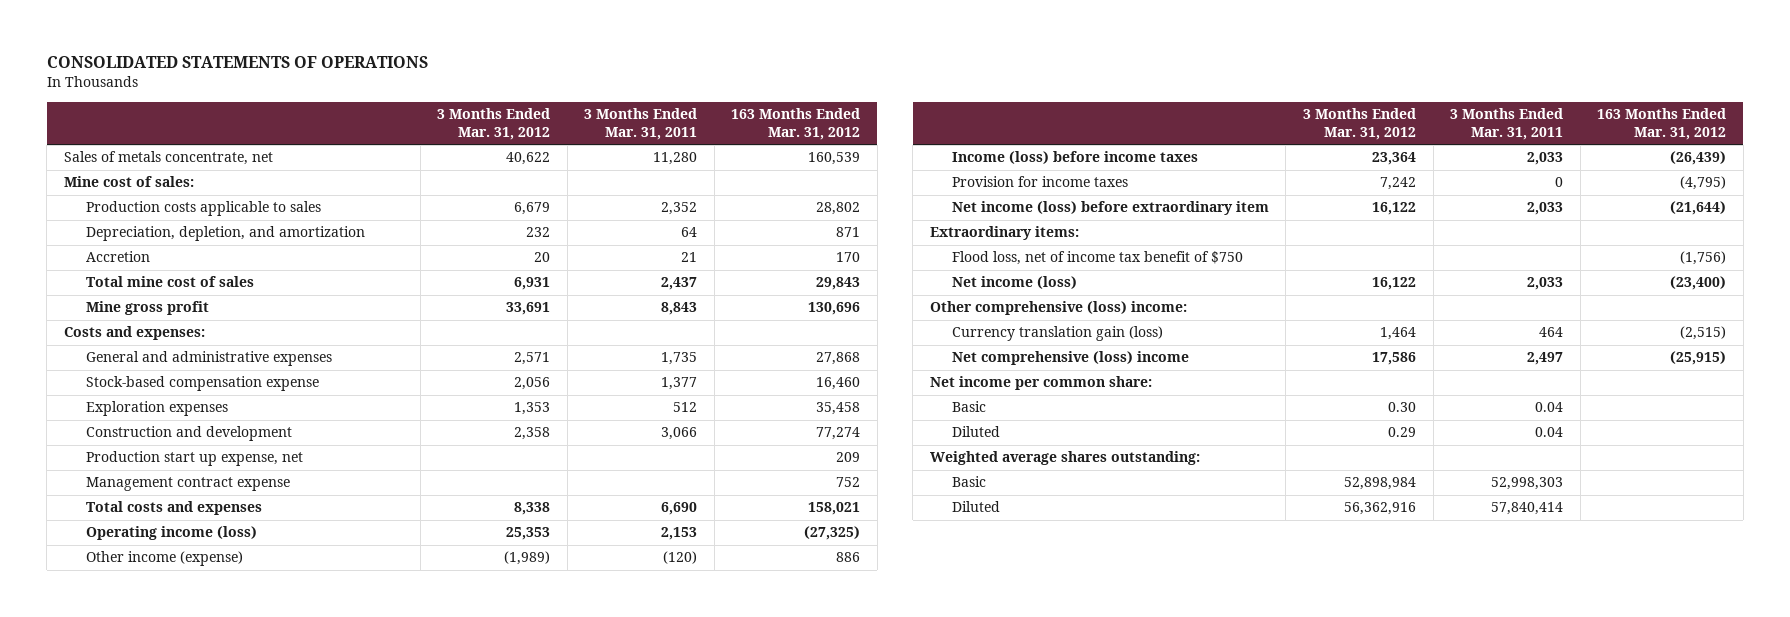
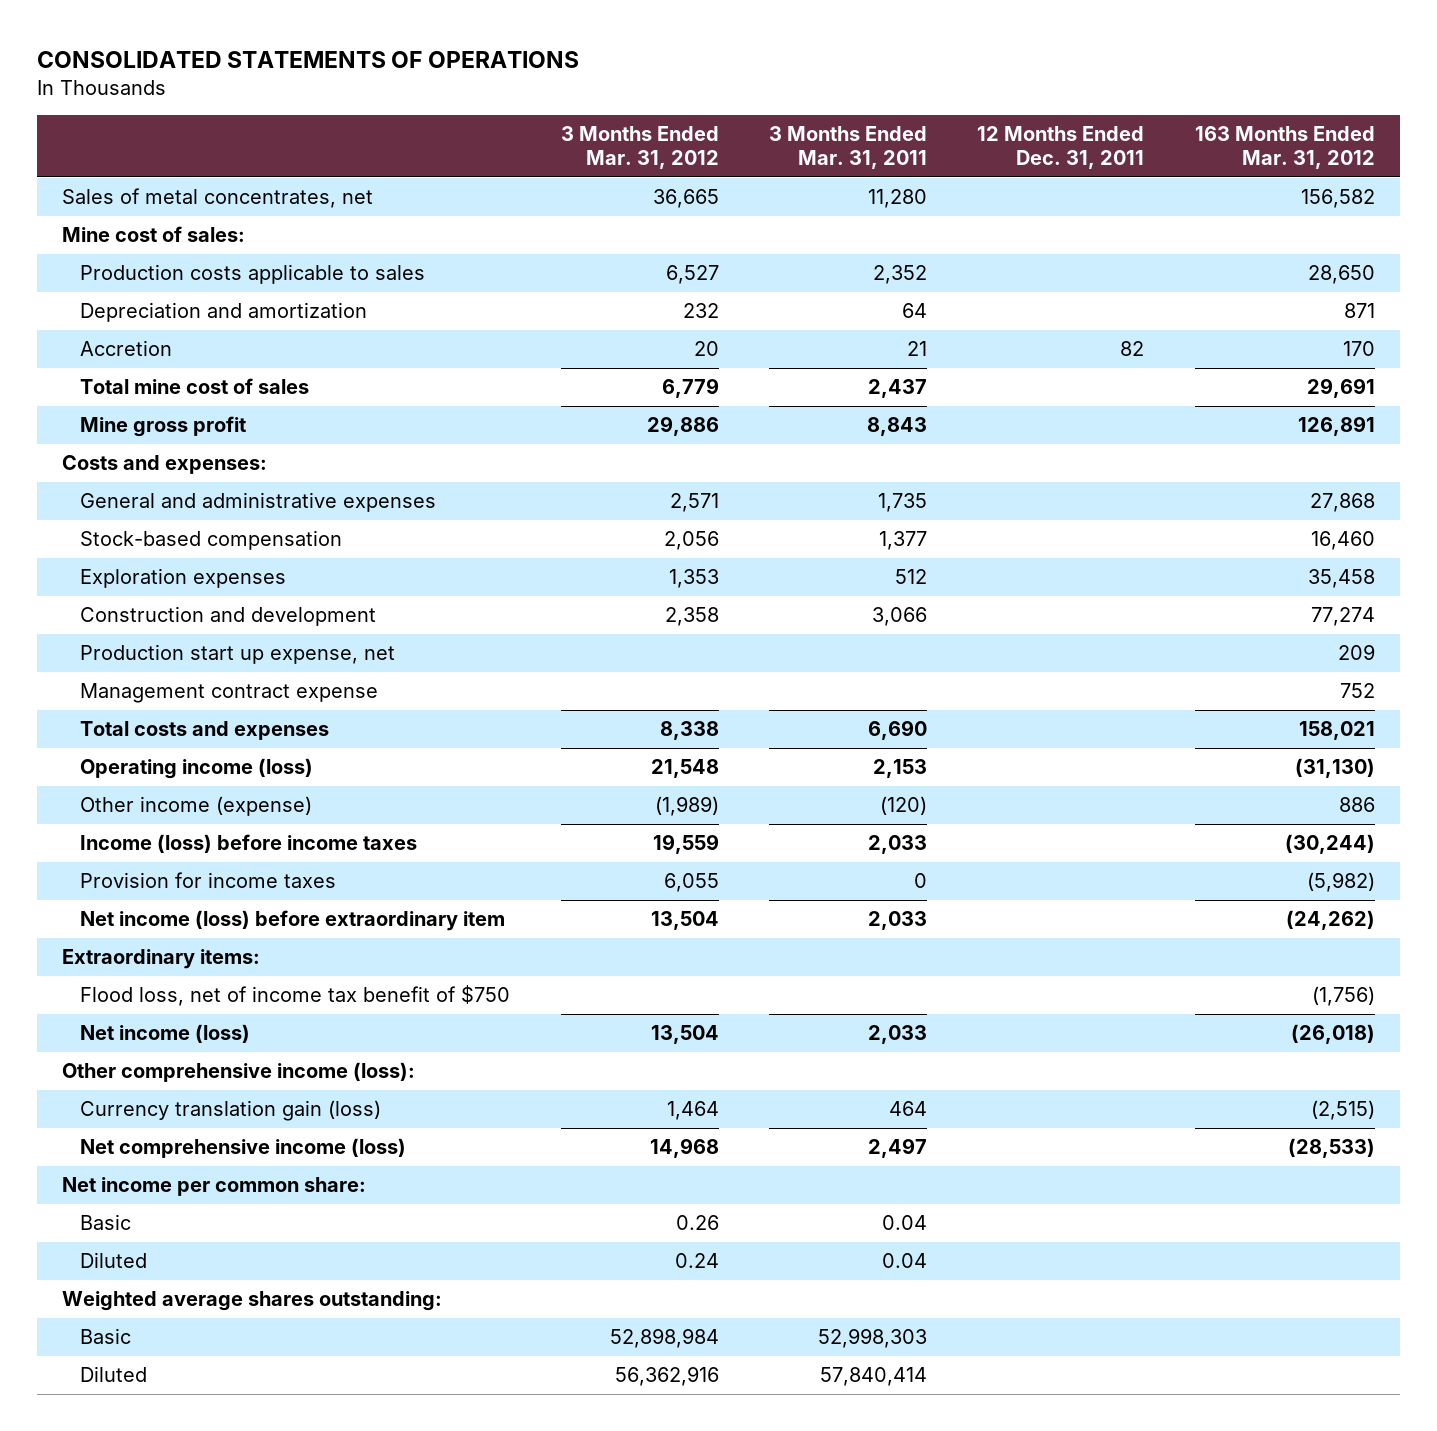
none -> [977,126,1145,170] 12 Months Ended Dec. 31, 2011
[63,151,273,166] Sales of metals concentrate, net -> [62,188,374,209] Sales of metal concentrates, net
[506,152,551,166] 40,622 -> [652,189,719,209] 36,665
[808,152,861,166] 160,539 -> [1300,189,1375,209] 156,582
[514,202,551,216] 6,679 -> [665,265,719,285] 6,527
[816,202,861,216] 28,802 -> [1307,265,1375,285] 28,650
[86,226,366,242] Depreciation, depletion, and amortization -> [80,302,368,323] Depreciation and amortization
[514,277,551,291] 6,931 -> [661,378,719,399] 6,779
[816,277,861,291] 29,843 -> [1306,378,1375,399] 29,691
[506,302,551,316] 33,691 -> [646,416,719,437] 29,886
[808,302,861,316] 130,696 -> [1297,416,1375,437] 126,891
[86,376,320,392] Stock-based compensation expense -> [80,530,343,551] Stock-based compensation
[506,527,551,541] 25,353 -> [650,759,719,779] 21,548
[804,526,861,541] (27,325) -> [1294,758,1375,779] (31,130)
[1372,152,1417,166] 23,364 -> [652,834,719,855] 19,559
[1670,151,1727,166] (26,439) -> [1284,834,1375,855] (30,244)
[1380,177,1417,191] 7,242 -> [663,873,719,893] 6,055
[1680,176,1727,191] (4,795) -> [1306,872,1375,893] (5,982)
[1372,202,1417,216] 16,122 -> [650,911,719,931] 13,504
[1670,201,1727,216] (21,644) -> [1285,910,1375,931] (24,262)
[1372,277,1417,291] 16,122 -> [650,1025,719,1045] 13,504
[1670,276,1727,291] (23,400) -> [1290,1024,1375,1045] (26,018)
[929,301,1187,316] Other comprehensive (loss) income: -> [62,1062,416,1083] Other comprehensive income (loss):
[951,351,1189,366] Net comprehensive (loss) income -> [80,1138,407,1159] Net comprehensive income (loss)
[1372,352,1417,366] 17,586 -> [649,1138,719,1159] 14,968
[1670,351,1727,366] (25,915) -> [1287,1138,1375,1159] (28,533)
[1388,402,1417,413] 0.30 -> [675,1215,719,1231] 0.26
[1388,427,1417,438] 0.29 -> [674,1253,719,1269] 0.24

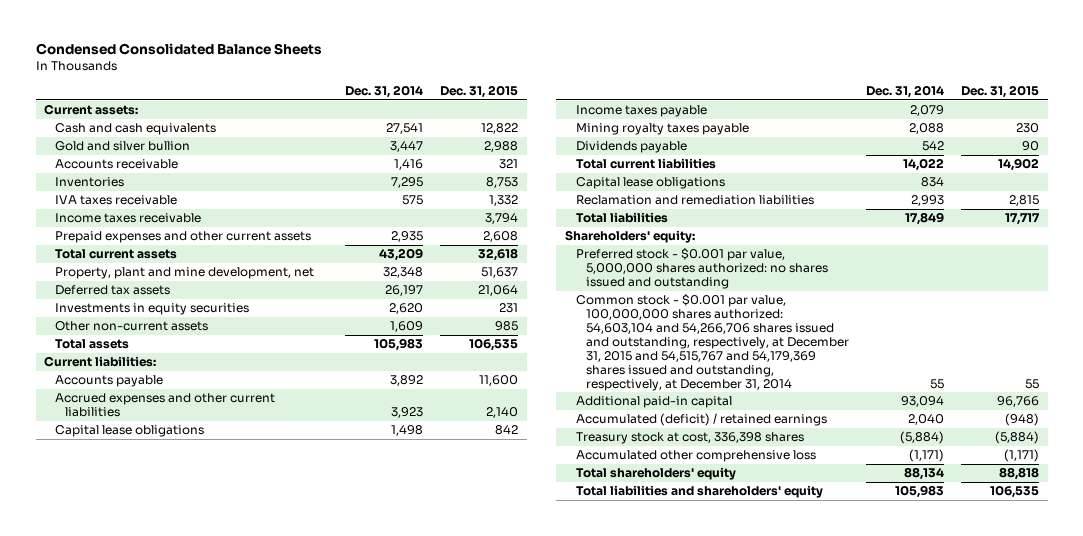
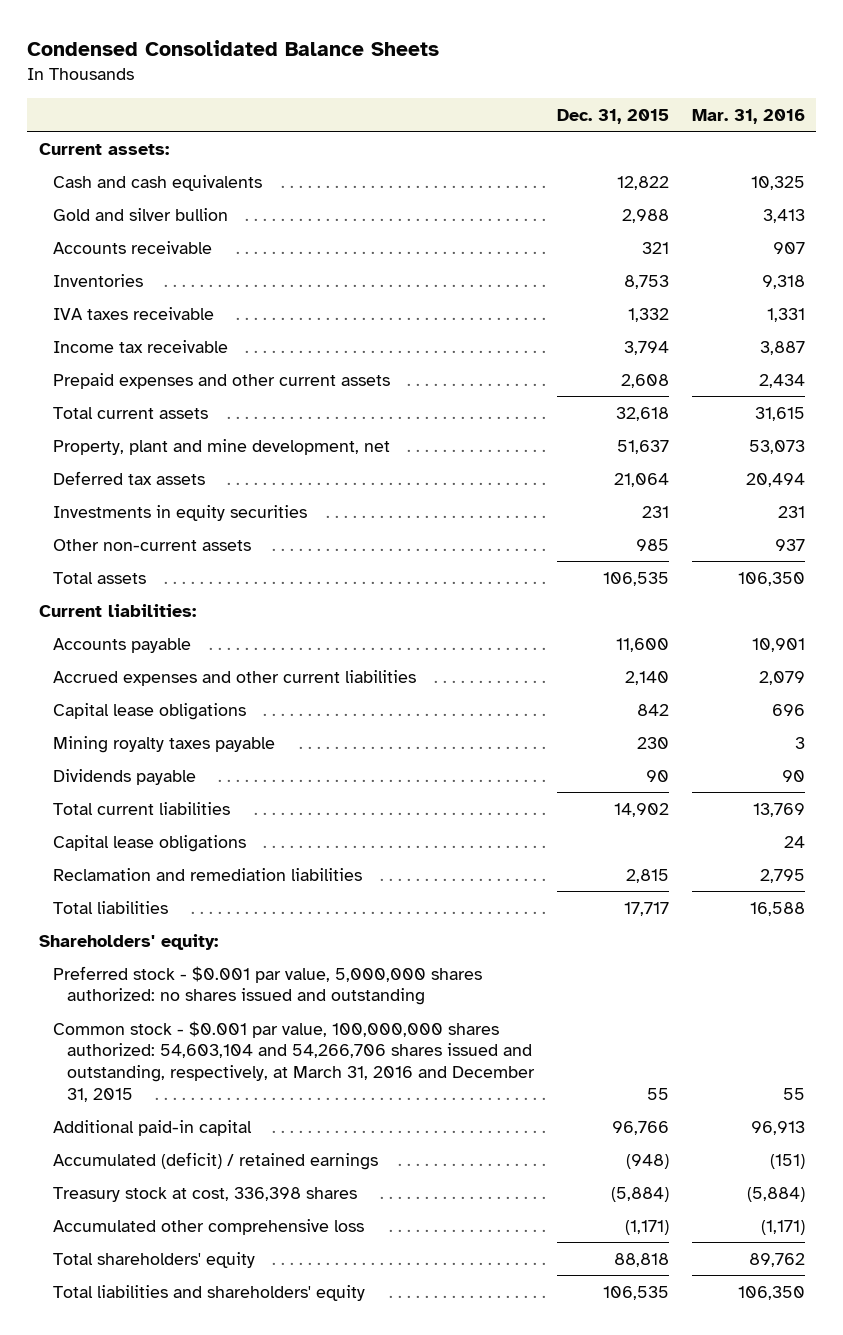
[345,85,424,99] Dec. 31, 2014 -> none
none -> [691,108,805,124] Mar. 31, 2016
[54,213,201,224] Income taxes receivable -> [53,339,229,353] Income tax receivable
[575,105,707,118] Income taxes payable -> none
[575,294,850,391] Common stock - $0.001 par value, 100,000,000 shares authorized: 54,603,104 and 54,266,706 shares issued and outstanding, respectively, at December 31, 2015 and 54,515,767 and 54,179,369 shares issued and outstanding, respectively, at December 31, 2014 -> [53,1020,536,1103] Common stock - $0.001 par value, 100,000,000 shares authorized: 54,603,104 and 54,266,706 shares issued and outstanding, respectively, at March 31, 2016 and December 31, 2015

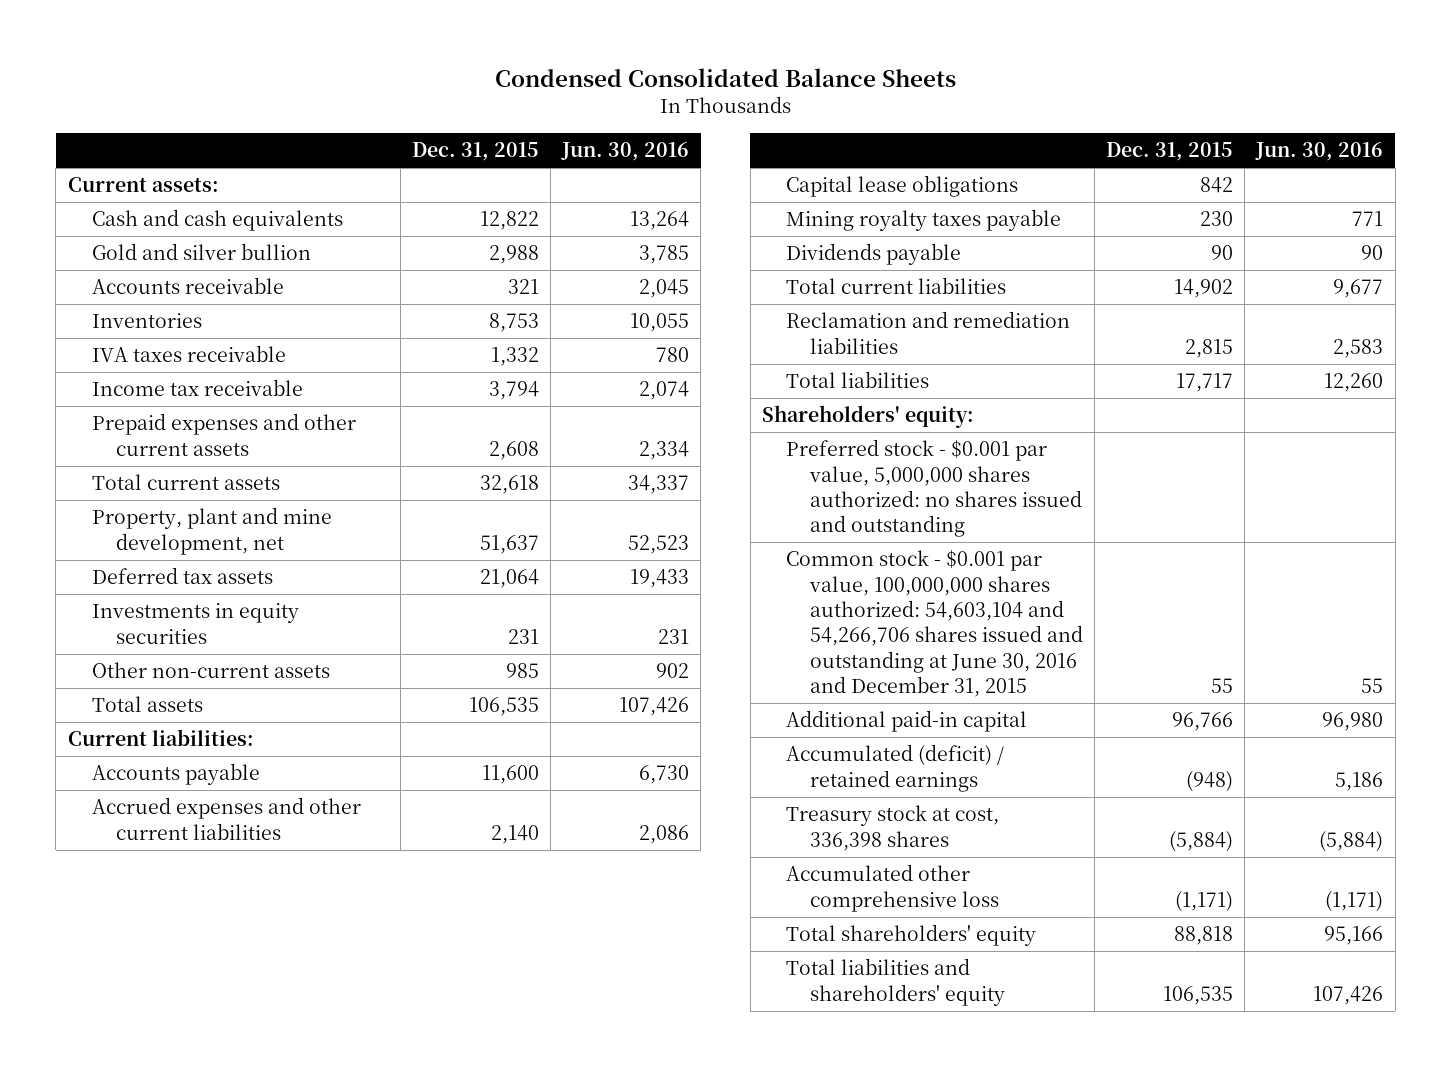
[691,108,805,124] Mar. 31, 2016 -> none
none -> [561,142,690,162] Jun. 30, 2016
[53,834,247,852] Capital lease obligations -> none
[53,1020,536,1103] Common stock - $0.001 par value, 100,000,000 shares authorized: 54,603,104 and 54,266,706 shares issued and outstanding, respectively, at March 31, 2016 and December 31, 2015 -> [785,550,1083,698] Common stock - $0.001 par value, 100,000,000 shares authorized: 54,603,104 and 54,266,706 shares issued and outstanding at June 30, 2016 and December 31, 2015

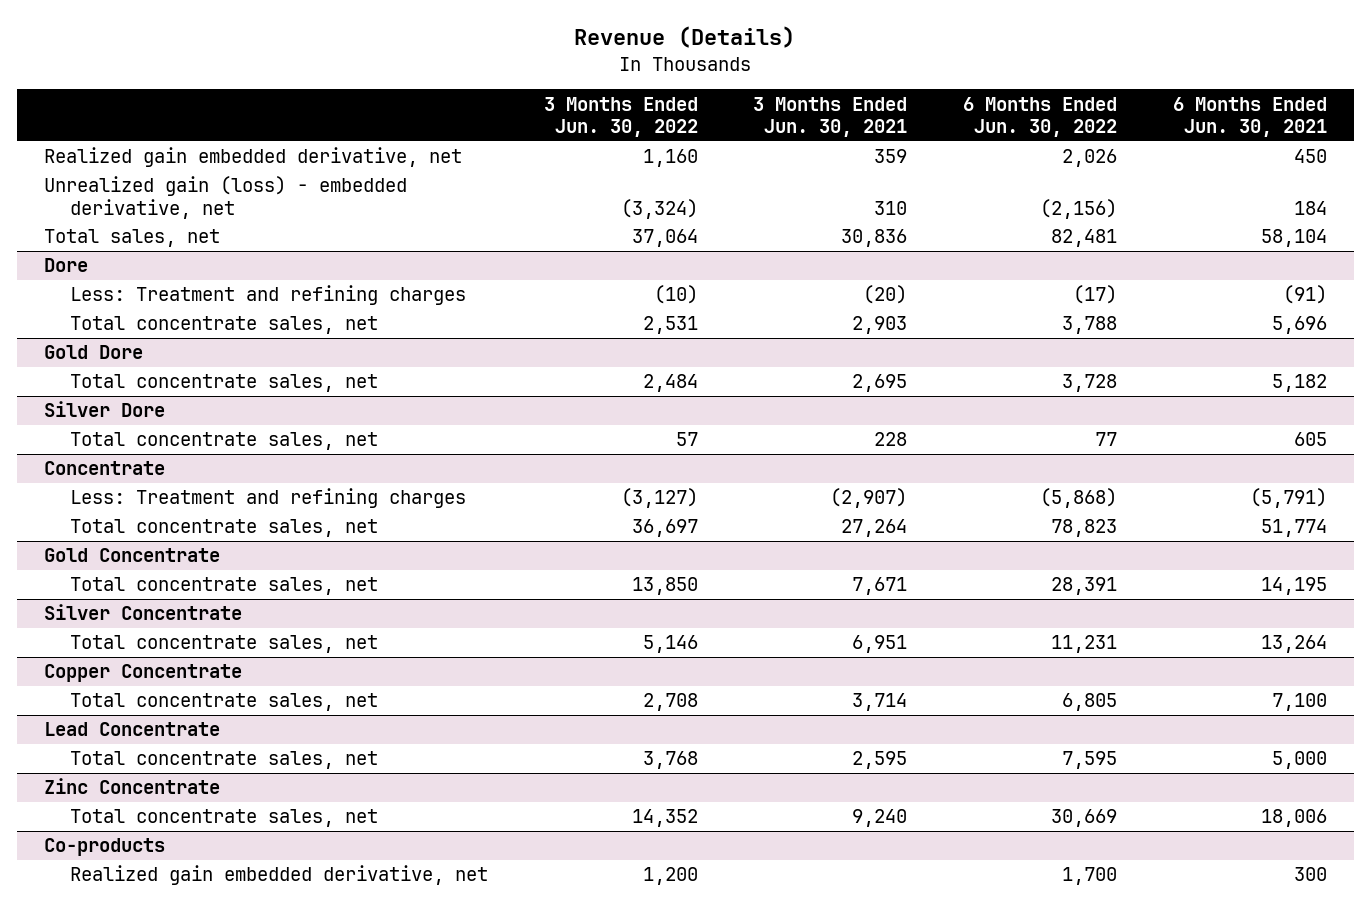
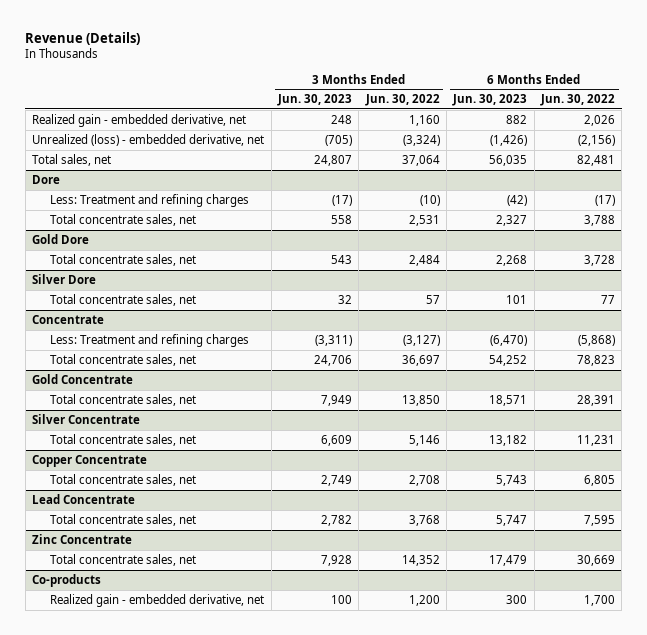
[753,96,908,137] 3 Months Ended Jun. 30, 2021 -> none
[1172,96,1327,137] 6 Months Ended Jun. 30, 2021 -> none
none -> [277,94,353,107] Jun. 30, 2023
none -> [452,94,528,107] Jun. 30, 2023
[44,147,463,168] Realized gain embedded derivative, net -> [32,113,247,127] Realized gain - embedded derivative, net
[44,176,408,219] Unrealized gain (loss) - embedded derivative, net -> [32,133,265,146] Unrealized (loss) - embedded derivative, net
[70,865,489,886] Realized gain embedded derivative, net -> [50,593,265,607] Realized gain - embedded derivative, net

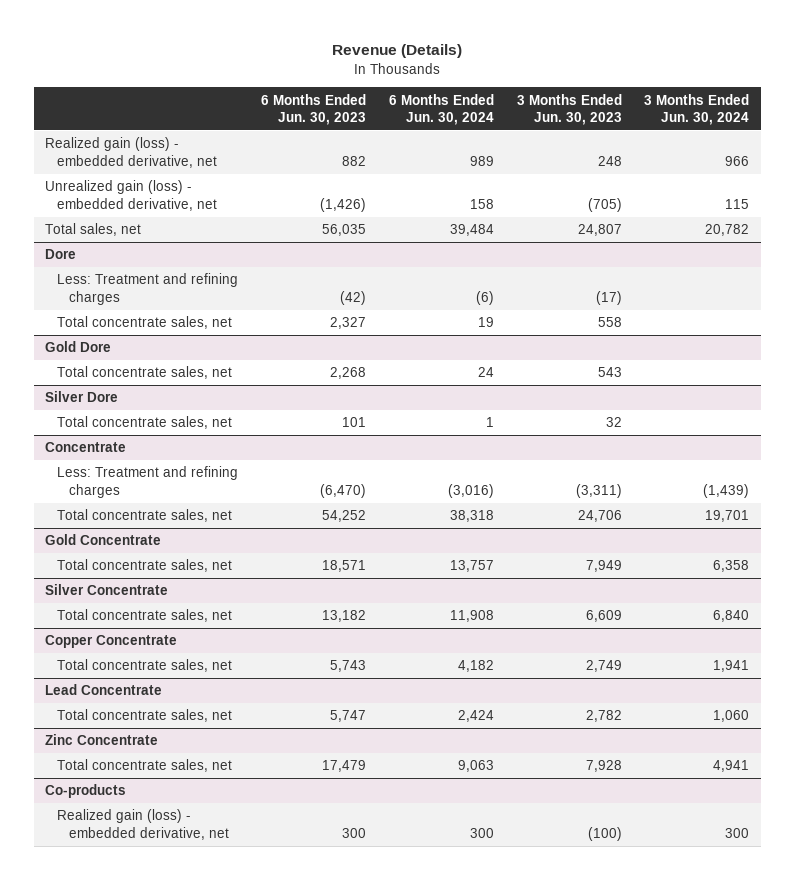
[364,94,440,107] Jun. 30, 2022 -> none
[540,94,616,107] Jun. 30, 2022 -> none
none -> [388,93,494,125] 6 Months Ended Jun. 30, 2024
none -> [644,93,750,125] 3 Months Ended Jun. 30, 2024
[32,113,247,127] Realized gain - embedded derivative, net -> [45,137,218,168] Realized gain (loss) - embedded derivative, net
[32,133,265,146] Unrealized (loss) - embedded derivative, net -> [45,180,218,211] Unrealized gain (loss) - embedded derivative, net
[50,593,265,607] Realized gain - embedded derivative, net -> [57,809,229,840] Realized gain (loss) - embedded derivative, net
[331,594,353,604] 100 -> [587,826,622,841] (100)

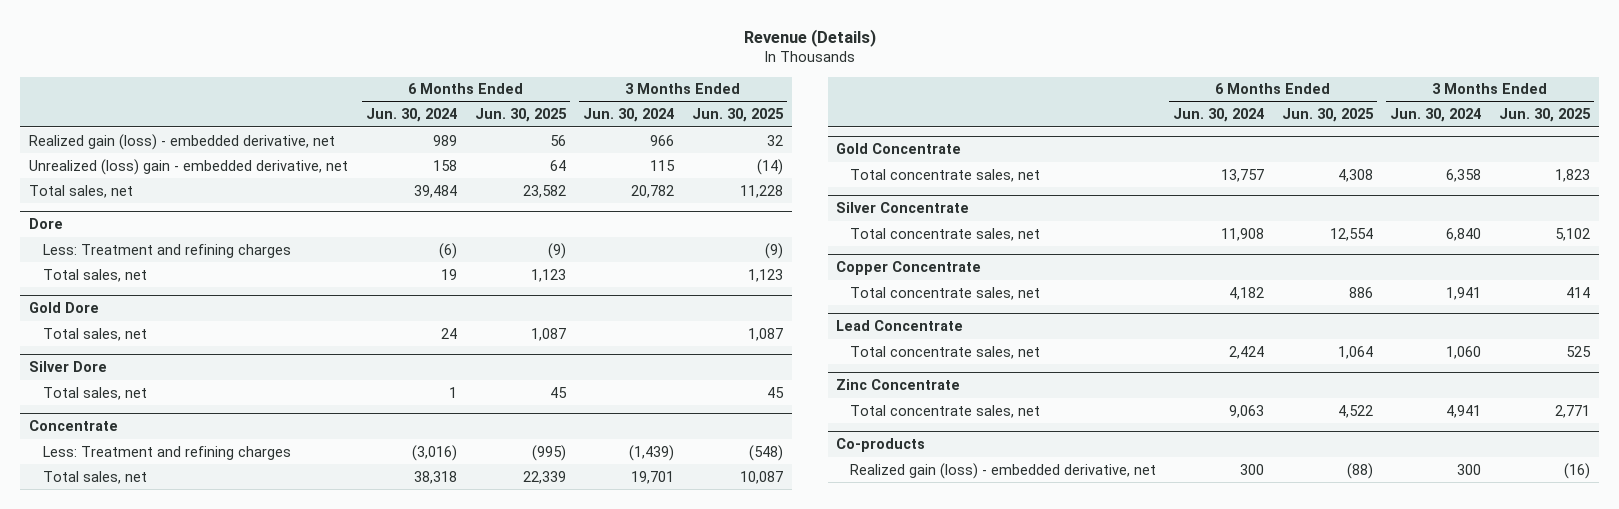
[261,93,367,125] 6 Months Ended Jun. 30, 2023 -> none
[516,93,622,125] 3 Months Ended Jun. 30, 2023 -> none
none -> [474,108,567,123] Jun. 30, 2025
none -> [691,108,784,123] Jun. 30, 2025
[45,180,218,211] Unrealized gain (loss) - embedded derivative, net -> [29,158,349,175] Unrealized (loss) gain - embedded derivative, net
[57,316,233,330] Total concentrate sales, net -> [42,268,147,282] Total sales, net
[57,366,233,380] Total concentrate sales, net -> [42,327,147,341] Total sales, net
[57,416,233,430] Total concentrate sales, net -> [42,386,147,400] Total sales, net
[57,509,233,523] Total concentrate sales, net -> [42,470,147,484] Total sales, net

